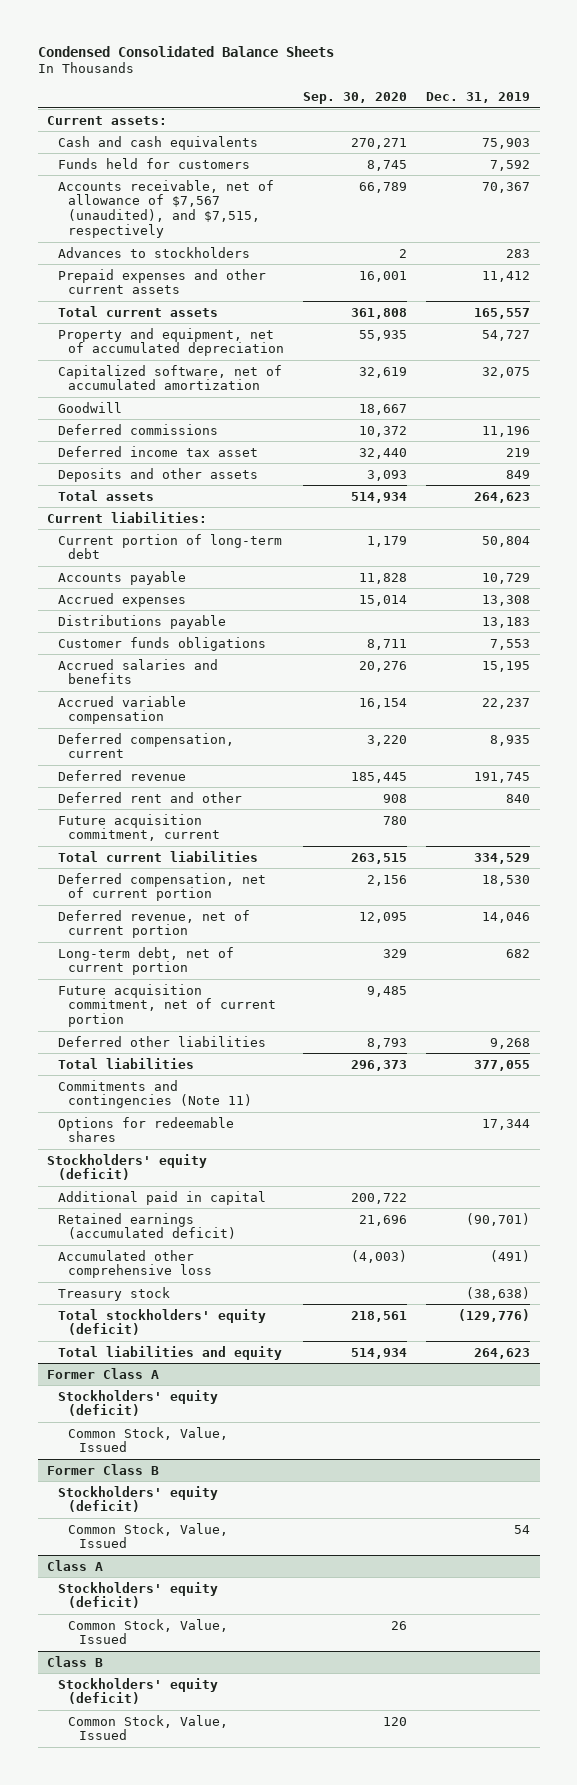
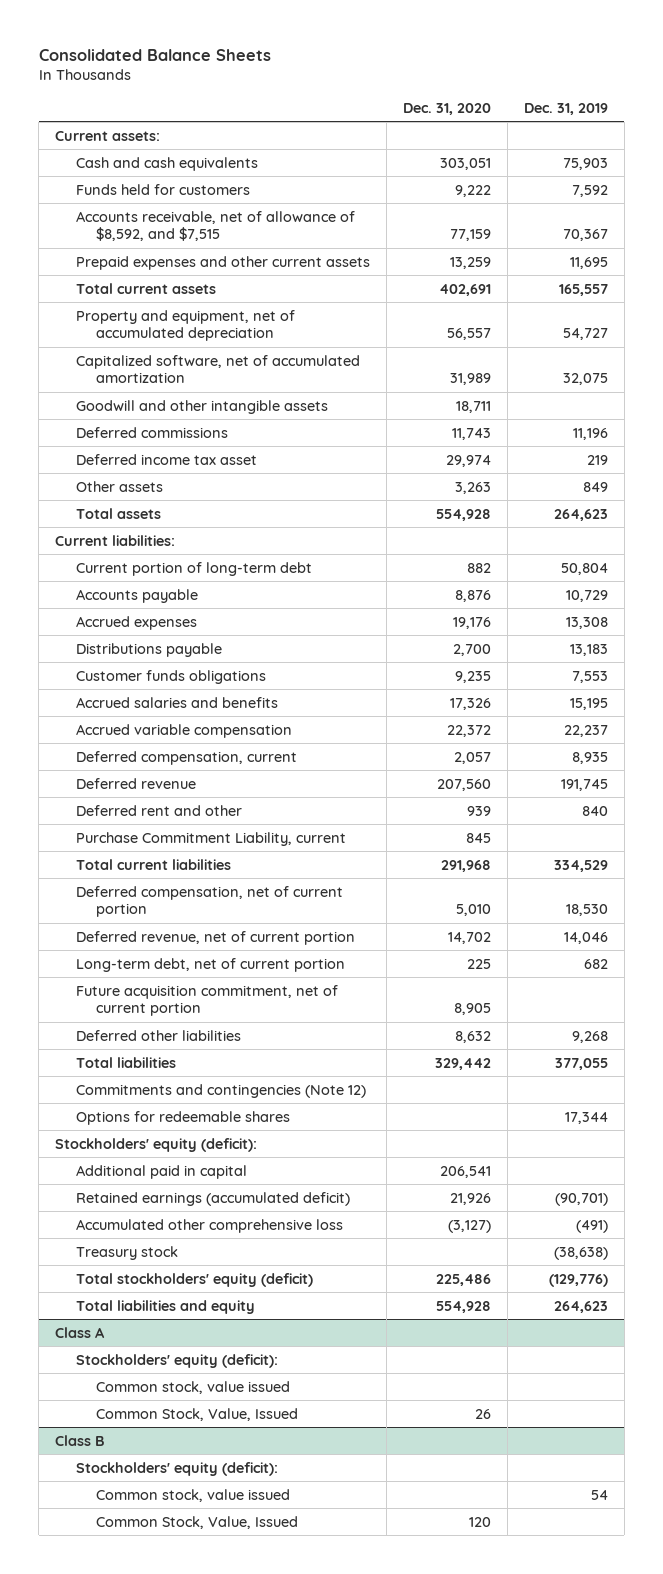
[37,45,334,57] Condensed Consolidated Balance Sheets -> [38,48,271,61] Consolidated Balance Sheets
[303,92,408,105] Sep. 30, 2020 -> none
none -> [402,102,491,115] Dec. 31, 2020
[57,246,250,258] Advances to stockholders -> none
[57,179,274,238] Accounts receivable, net of allowance of $7,567 (unaudited), and $7,515, respectively -> [75,210,355,242] Accounts receivable, net of allowance of $8,592, and $7,515
[482,270,531,282] 11,412 -> [569,256,608,269] 11,695
[57,401,122,413] Goodwill -> none
none -> [75,399,328,414] Goodwill and other intangible assets
[57,467,258,482] Deposits and other assets -> [75,480,163,492] Other assets
[57,813,221,842] Future acquisition commitment, current -> [75,831,346,846] Purchase Commitment Liability, current
[57,1079,253,1109] Commitments and contingencies (Note 11) -> [75,1083,366,1098] Commitments and contingencies (Note 12)
[47,1153,208,1181] Stockholders' equity (deficit) -> [55,1137,258,1152] Stockholders' equity (deficit):
[47,1367,160,1379] Former Class A -> none
[57,1389,218,1417] Stockholders' equity (deficit) -> none
[68,1426,229,1453] Common Stock, Value, Issued -> none
[47,1463,160,1475] Former Class B -> none
[57,1485,218,1513] Stockholders' equity (deficit) -> none
[68,1522,229,1549] Common Stock, Value, Issued -> none
[57,1581,218,1609] Stockholders' equity (deficit) -> [75,1353,278,1368] Stockholders' equity (deficit):
none -> [96,1380,291,1394] Common stock, value issued
[57,1677,218,1705] Stockholders' equity (deficit) -> [75,1461,278,1476] Stockholders' equity (deficit):
none -> [96,1488,291,1502] Common stock, value issued

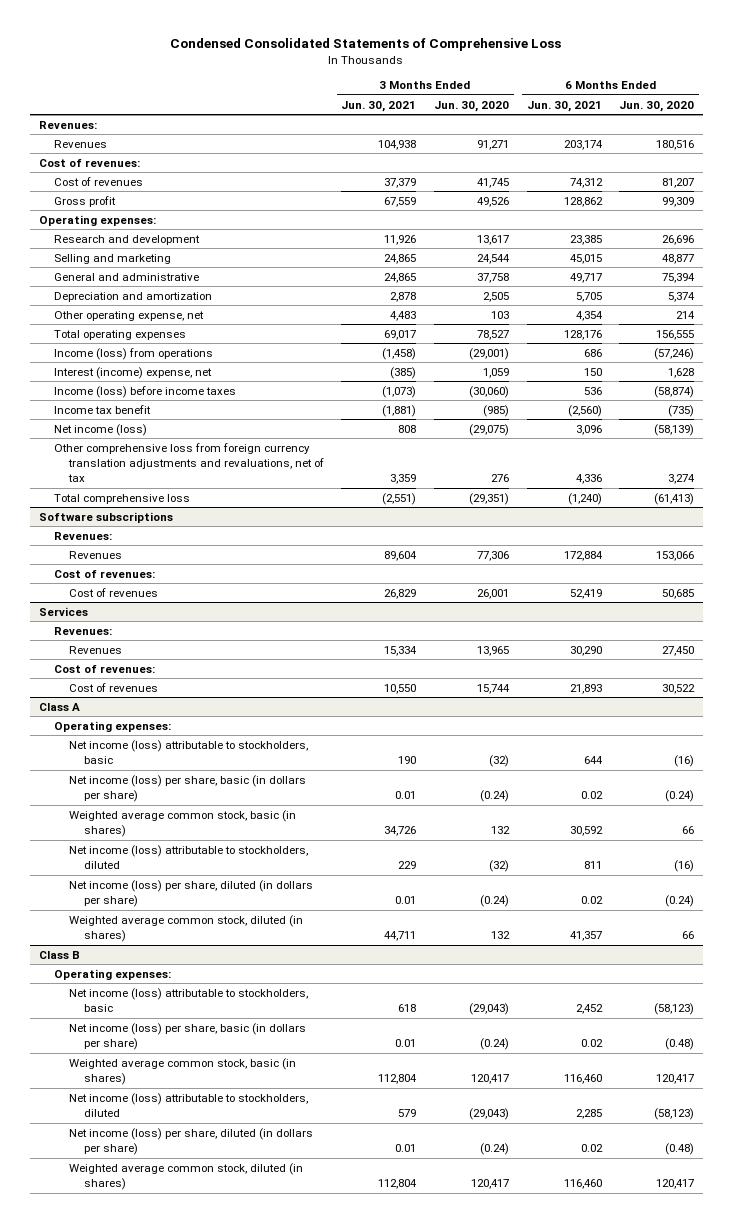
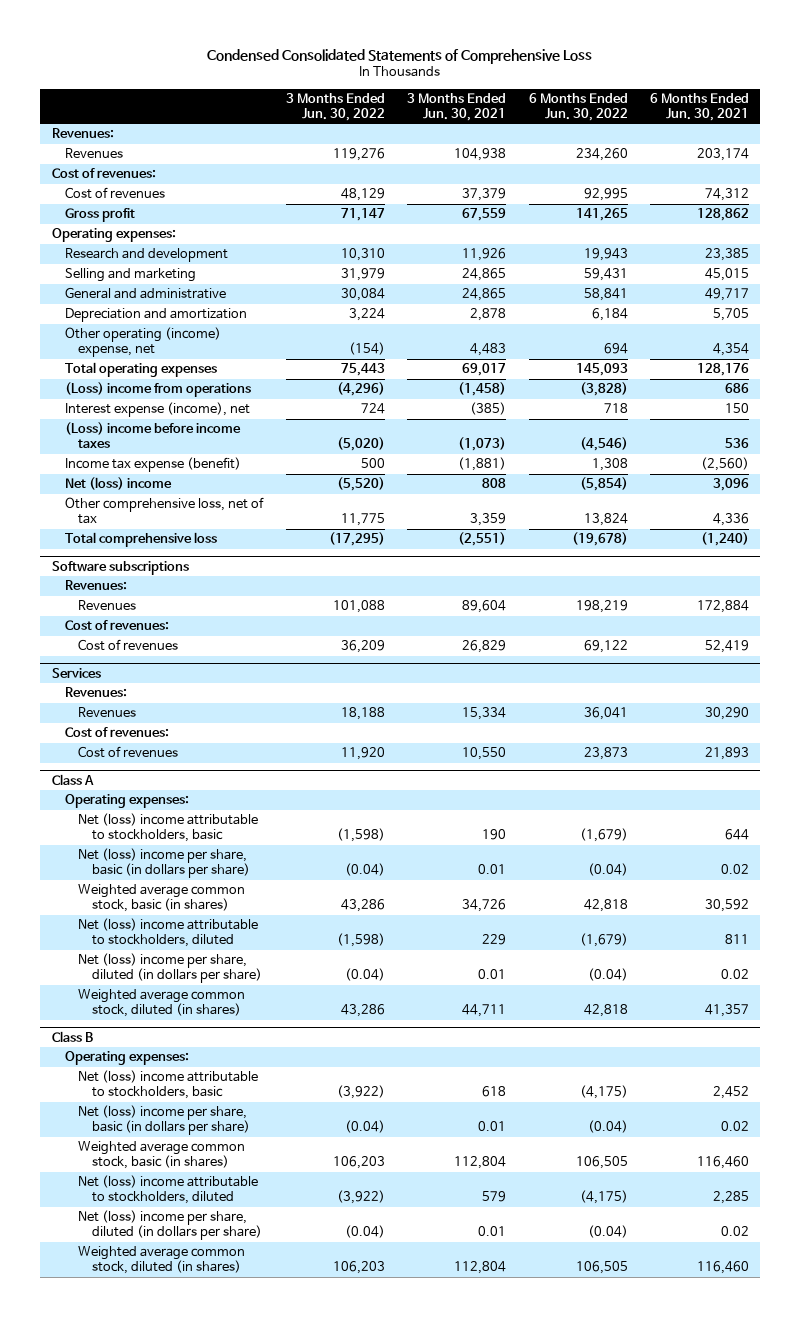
[434,100,510,112] Jun. 30, 2020 -> none
[619,100,695,112] Jun. 30, 2020 -> none
none -> [285,92,385,121] 3 Months Ended Jun. 30, 2022
none -> [528,92,628,121] 6 Months Ended Jun. 30, 2022
[53,310,204,321] Other operating expense, net -> [65,327,222,358] Other operating (income) expense, net
[53,347,213,360] Income (loss) from operations -> [65,382,252,398] (Loss) income from operations
[53,366,212,379] Interest (income) expense, net -> [65,402,251,418] Interest expense (income), net
[53,385,236,398] Income (loss) before income taxes -> [65,422,242,449] (Loss) income before income taxes
[53,404,151,414] Income tax benefit -> [65,457,242,473] Income tax expense (benefit)
[53,423,147,436] Net income (loss) -> [65,477,173,491] Net (loss) income
[53,442,324,483] Other comprehensive loss from foreign currency translation adjustments and revaluations, net of tax -> [65,497,265,525] Other comprehensive loss, net of tax
[68,739,308,765] Net income (loss) attributable to stockholders, basic -> [78,813,259,843] Net (loss) income attributable to stockholders, basic
[68,774,306,803] Net income (loss) per share, basic (in dollars per share) -> [78,848,250,879] Net (loss) income per share, basic (in dollars per share)
[68,844,308,870] Net income (loss) attributable to stockholders, diluted -> [78,918,259,948] Net (loss) income attributable to stockholders, diluted
[68,879,313,908] Net income (loss) per share, diluted (in dollars per share) -> [78,953,262,984] Net (loss) income per share, diluted (in dollars per share)
[68,987,308,1013] Net income (loss) attributable to stockholders, basic -> [78,1070,259,1100] Net (loss) income attributable to stockholders, basic
[68,1022,306,1051] Net income (loss) per share, basic (in dollars per share) -> [78,1105,250,1136] Net (loss) income per share, basic (in dollars per share)
[68,1092,308,1118] Net income (loss) attributable to stockholders, diluted -> [78,1175,259,1205] Net (loss) income attributable to stockholders, diluted
[68,1127,313,1156] Net income (loss) per share, diluted (in dollars per share) -> [78,1210,262,1241] Net (loss) income per share, diluted (in dollars per share)

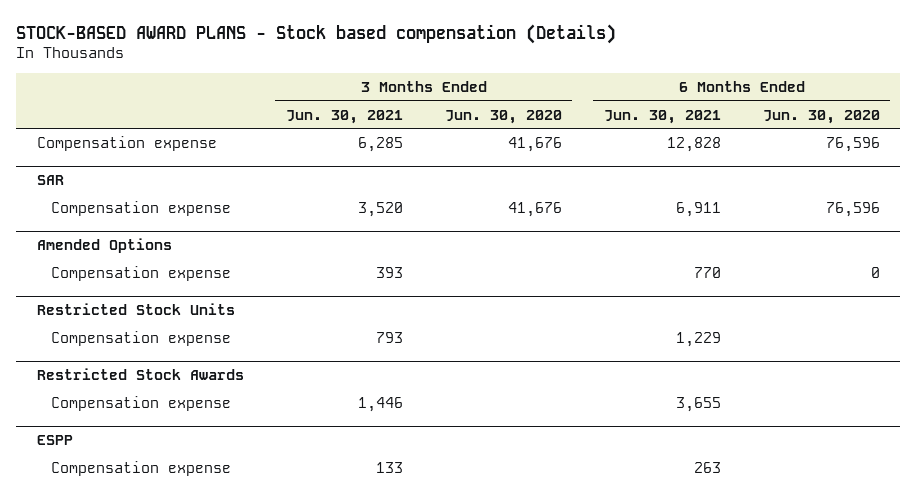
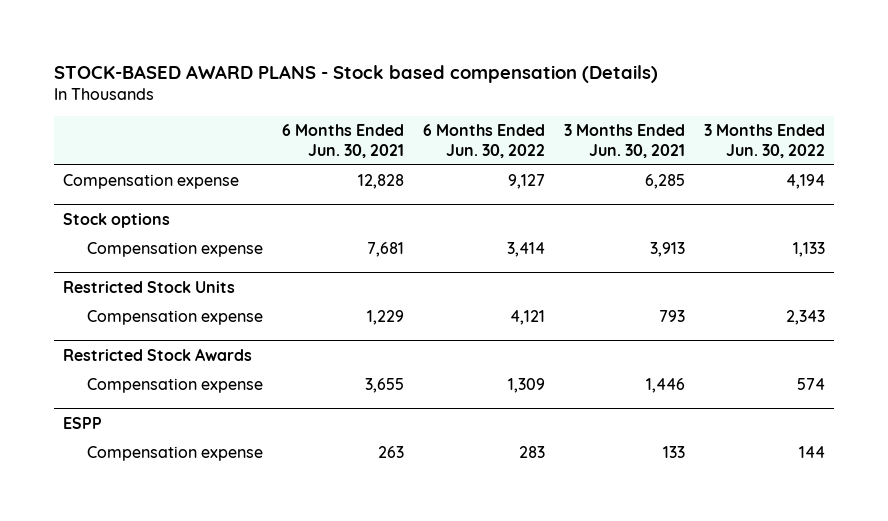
[444,109,562,124] Jun. 30, 2020 -> none
[762,109,880,124] Jun. 30, 2020 -> none
none -> [423,124,546,159] 6 Months Ended Jun. 30, 2022
none -> [703,124,825,159] 3 Months Ended Jun. 30, 2022
[37,175,65,186] SAR -> none
[37,238,173,254] Amended Options -> none
[51,266,232,282] Compensation expense -> none
none -> [63,213,171,229] Stock options
[357,202,403,218] 3,520 -> [649,242,685,258] 3,913
[675,202,721,218] 6,911 -> [367,242,405,258] 7,681

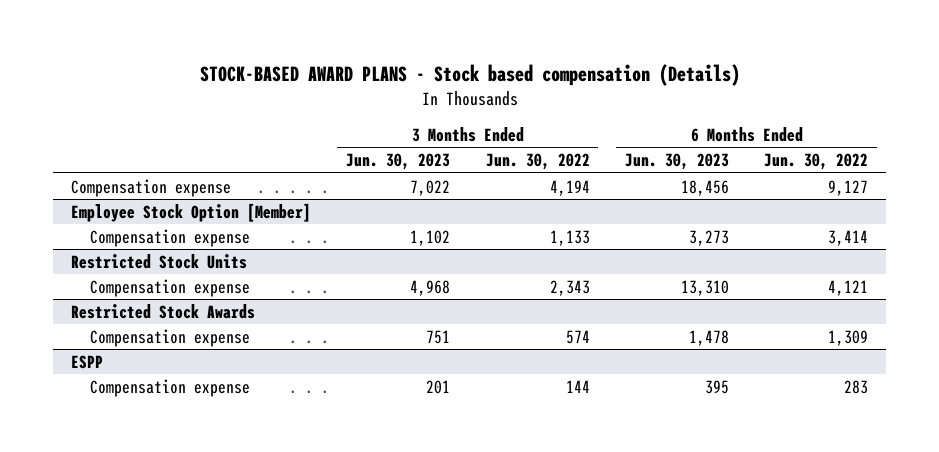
[282,124,405,159] 6 Months Ended Jun. 30, 2021 -> none
[563,124,685,159] 3 Months Ended Jun. 30, 2021 -> none
none -> [346,153,451,171] Jun. 30, 2023
none -> [624,153,729,171] Jun. 30, 2023
[63,213,171,229] Stock options -> [70,202,311,222] Employee Stock Option [Member]

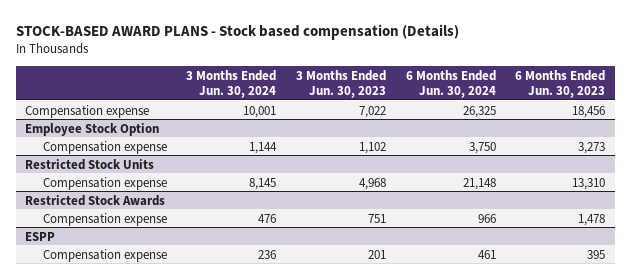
[485,153,590,171] Jun. 30, 2022 -> none
[764,153,869,171] Jun. 30, 2022 -> none
none -> [186,69,277,98] 3 Months Ended Jun. 30, 2024
none -> [405,69,496,98] 6 Months Ended Jun. 30, 2024
[70,202,311,222] Employee Stock Option [Member] -> [25,122,160,136] Employee Stock Option

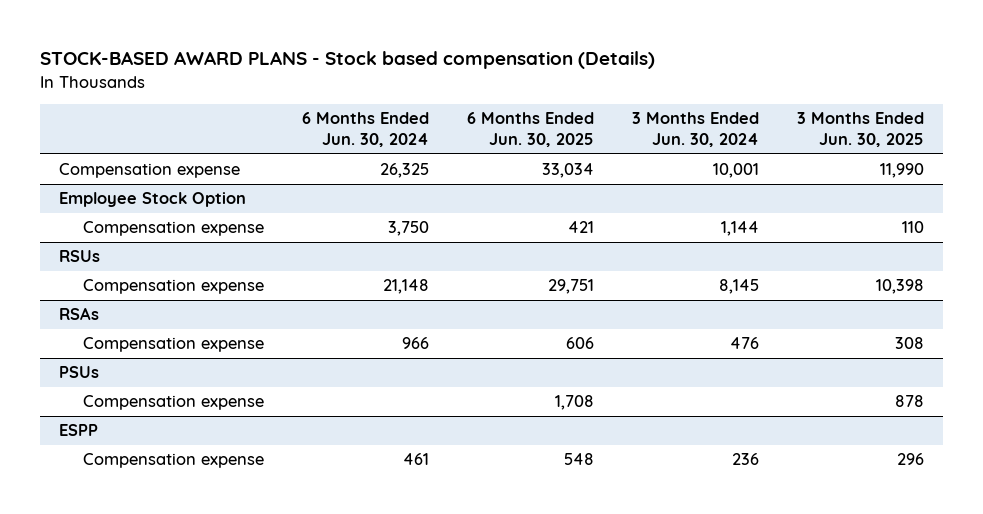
[296,69,387,98] 3 Months Ended Jun. 30, 2023 -> none
[515,69,606,98] 6 Months Ended Jun. 30, 2023 -> none
none -> [466,112,594,148] 6 Months Ended Jun. 30, 2025
none -> [796,112,924,148] 3 Months Ended Jun. 30, 2025
[25,158,155,170] Restricted Stock Units -> [58,250,100,263] RSUs
[25,194,166,206] Restricted Stock Awards -> [58,307,99,321] RSAs
none -> [58,366,99,379] PSUs
none -> [82,395,264,411] Compensation expense

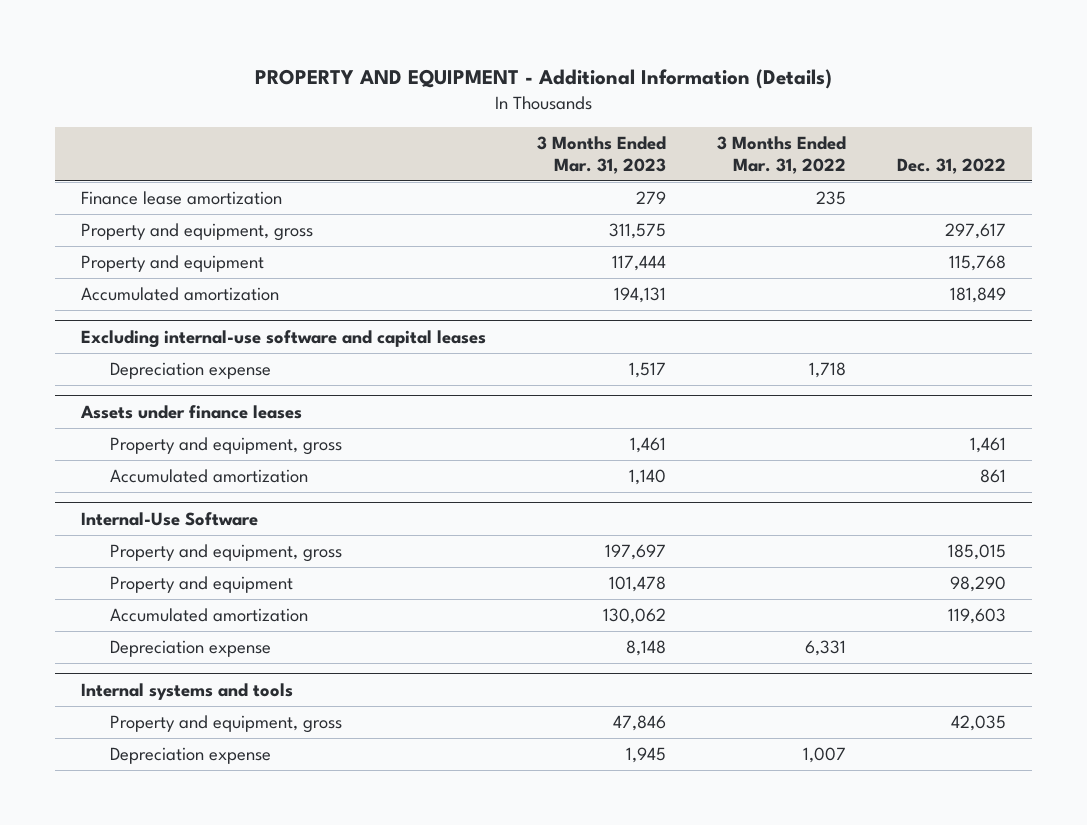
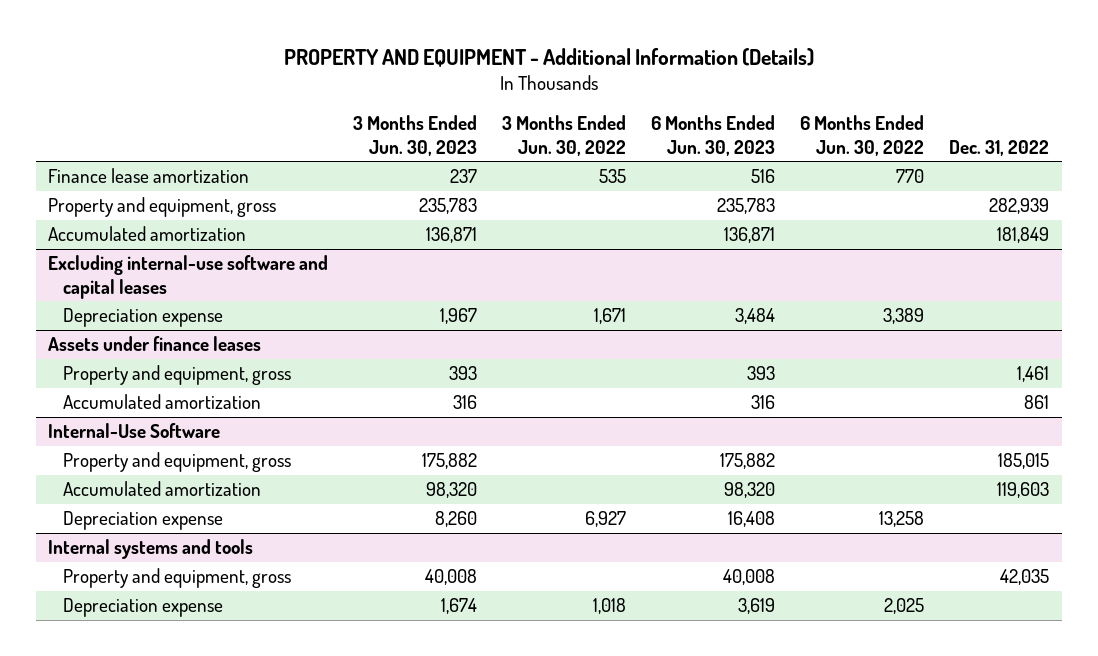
[537,136,667,174] 3 Months Ended Mar. 31, 2023 -> none
[717,136,847,174] 3 Months Ended Mar. 31, 2022 -> none
none -> [353,115,478,156] 3 Months Ended Jun. 30, 2023
none -> [502,115,627,156] 3 Months Ended Jun. 30, 2022
none -> [651,115,776,156] 6 Months Ended Jun. 30, 2023
none -> [800,115,925,156] 6 Months Ended Jun. 30, 2022
[80,254,264,272] Property and equipment -> none
[945,222,1007,239] 297,617 -> [989,198,1050,215] 282,939
[109,575,293,593] Property and equipment -> none

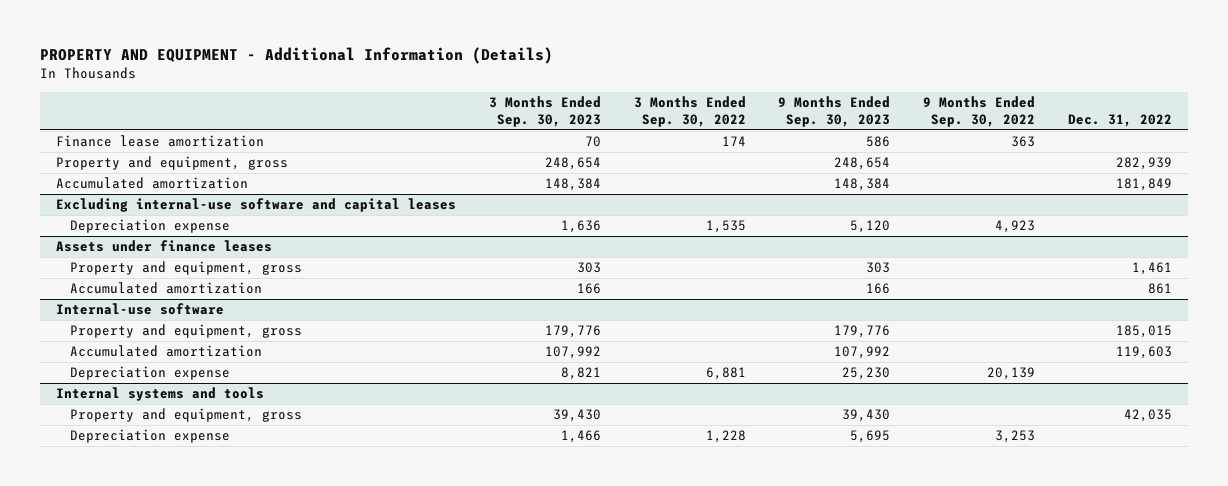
[353,115,478,156] 3 Months Ended Jun. 30, 2023 -> none
[502,115,627,156] 3 Months Ended Jun. 30, 2022 -> none
[651,115,776,156] 6 Months Ended Jun. 30, 2023 -> none
[800,115,925,156] 6 Months Ended Jun. 30, 2022 -> none
none -> [488,95,601,127] 3 Months Ended Sep. 30, 2023
none -> [633,95,746,127] 3 Months Ended Sep. 30, 2022
none -> [778,95,891,127] 9 Months Ended Sep. 30, 2023
none -> [923,95,1036,127] 9 Months Ended Sep. 30, 2022
[48,423,221,439] Internal-Use Software -> [56,303,225,316] Internal-use software

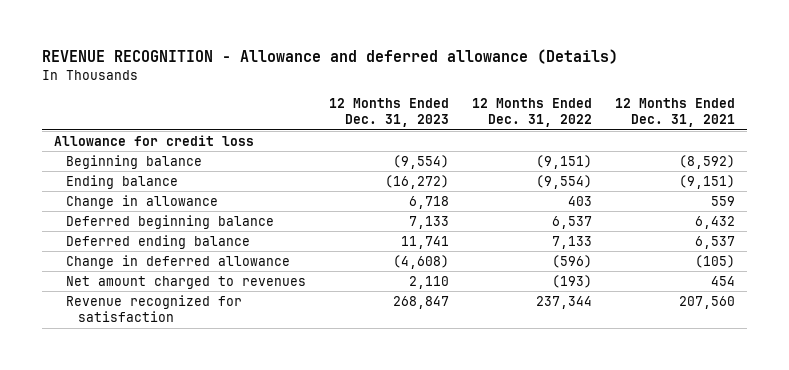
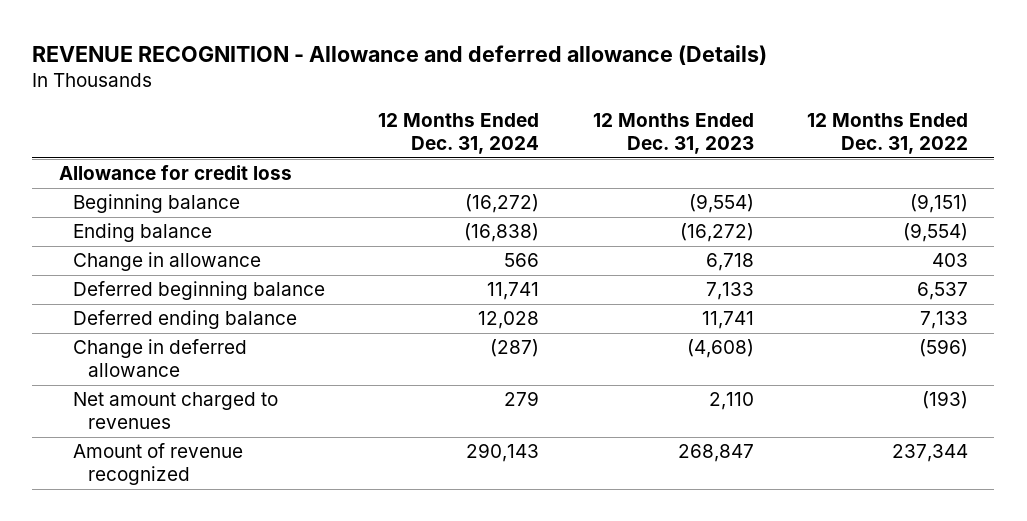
[615,97,736,128] 12 Months Ended Dec. 31, 2021 -> none
none -> [378,113,540,155] 12 Months Ended Dec. 31, 2024
[65,294,242,323] Revenue recognized for satisfaction -> [73,443,244,486] Amount of revenue recognized

